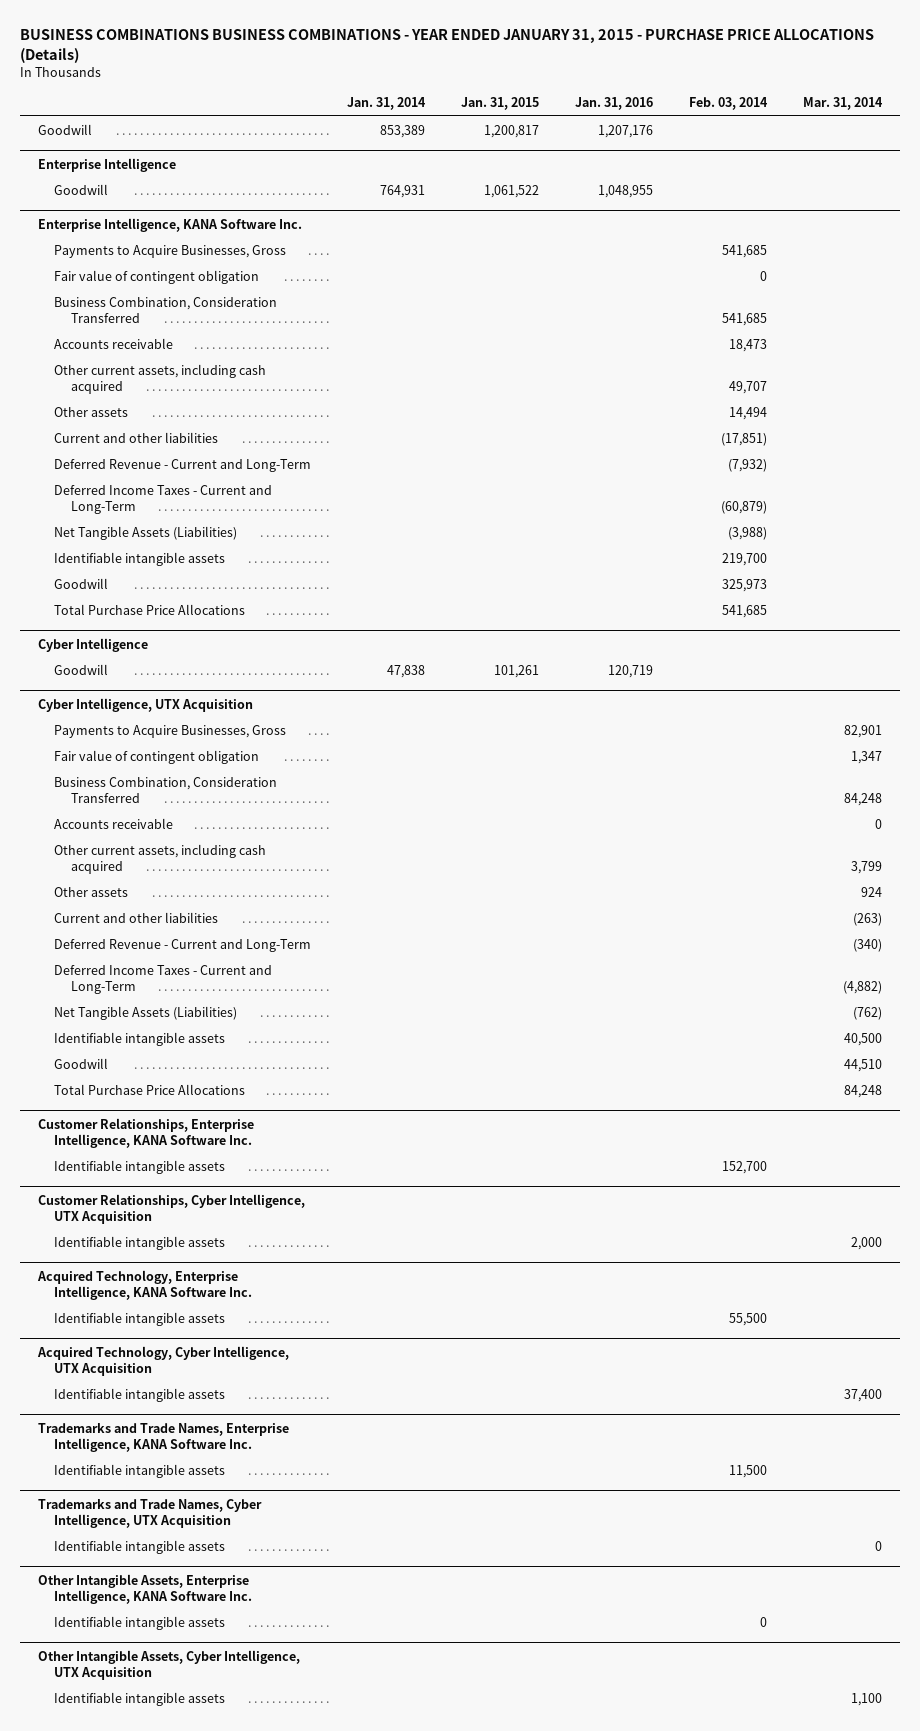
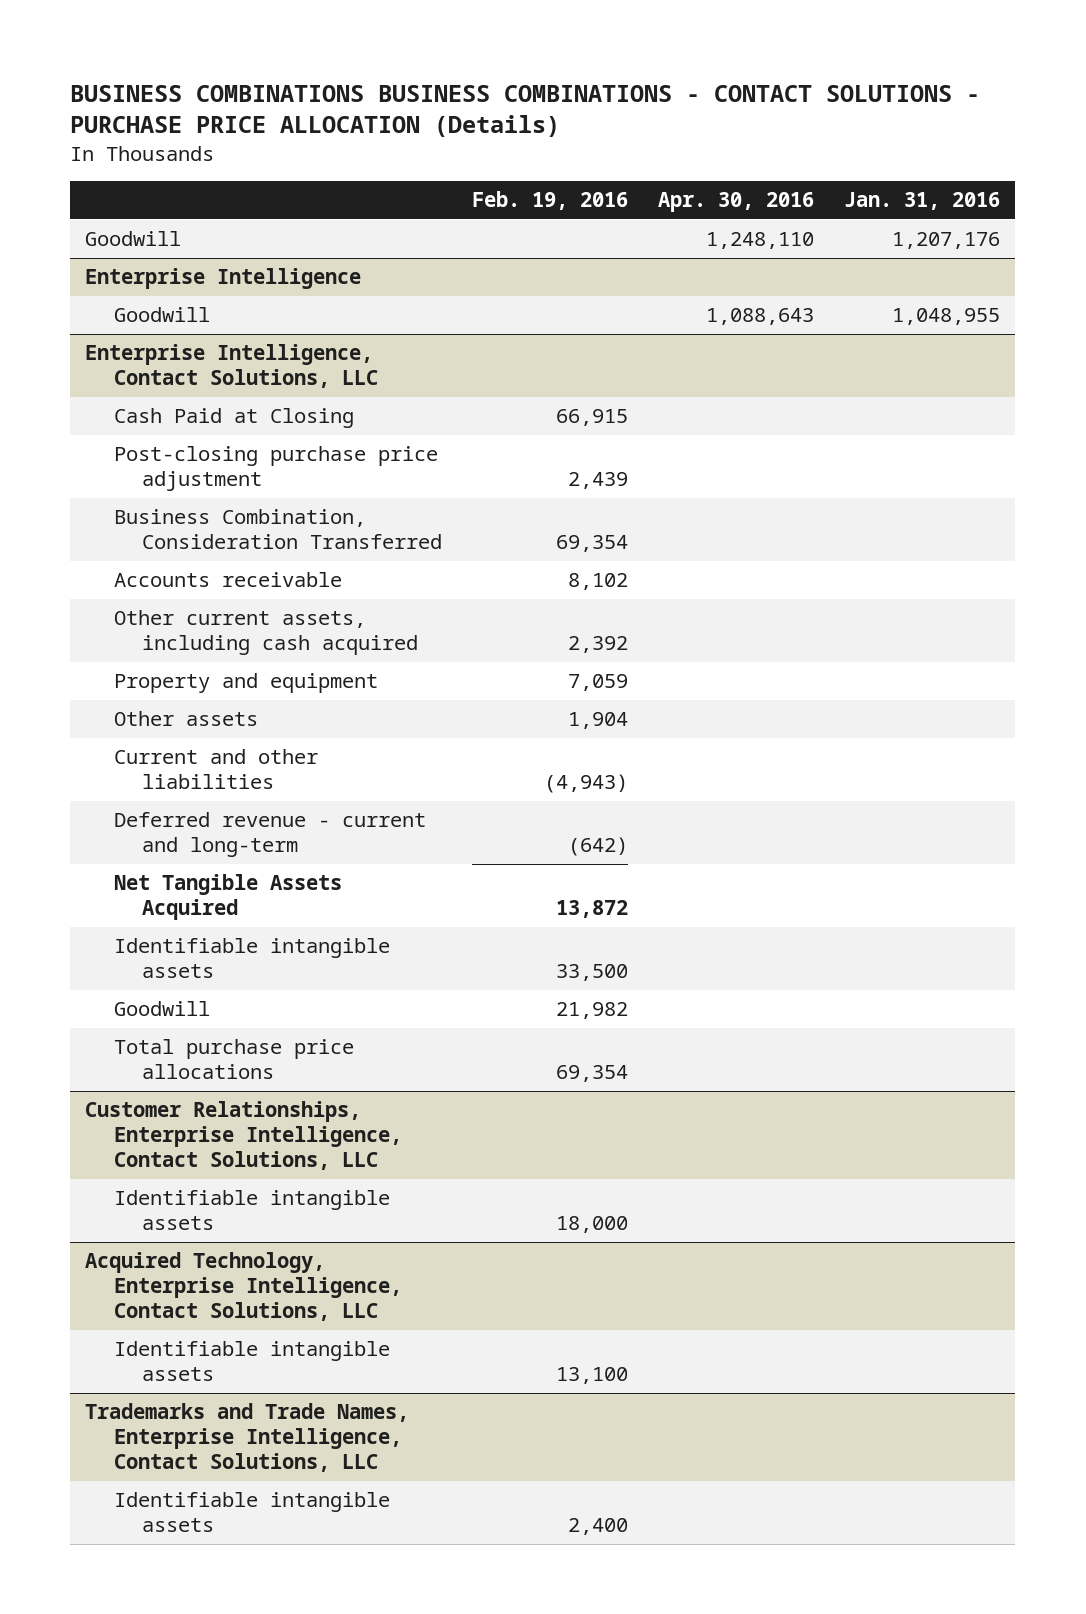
[20,28,875,63] BUSINESS COMBINATIONS BUSINESS COMBINATIONS - YEAR ENDED JANUARY 31, 2015 - PURCHASE PRICE ALLOCATIONS (Details) -> [70,84,981,138] BUSINESS COMBINATIONS BUSINESS COMBINATIONS - CONTACT SOLUTIONS - PURCHASE PRICE ALLOCATION (Details)
[347,97,427,111] Jan. 31, 2014 -> none
[461,97,540,111] Jan. 31, 2015 -> none
[689,97,769,111] Feb. 03, 2014 -> none
[803,97,884,111] Mar. 31, 2014 -> none
none -> [471,191,628,211] Feb. 19, 2016
none -> [658,192,815,213] Apr. 30, 2016
[37,217,302,232] Enterprise Intelligence, KANA Software Inc. -> none
[54,244,287,258] Payments to Acquire Businesses, Gross -> none
[54,269,260,284] Fair value of contingent obligation -> none
[54,296,278,323] Business Combination, Consideration Transferred -> none
[54,337,174,349] Accounts receivable -> none
[54,363,267,394] Other current assets, including cash acquired -> none
[54,406,129,417] Other assets -> none
[54,431,219,443] Current and other liabilities -> none
[54,458,312,472] Deferred Revenue - Current and Long-Term -> none
[54,484,273,514] Deferred Income Taxes - Current and Long-Term -> none
[54,525,238,540] Net Tangible Assets (Liabilities) -> none
[54,551,226,566] Identifiable intangible assets -> none
[54,577,109,589] Goodwill -> none
[54,603,246,615] Total Purchase Price Allocations -> none
[37,637,148,652] Cyber Intelligence -> none
[54,663,109,675] Goodwill -> none
[37,697,253,712] Cyber Intelligence, UTX Acquisition -> none
[54,724,287,738] Payments to Acquire Businesses, Gross -> none
[54,749,260,764] Fair value of contingent obligation -> none
[54,776,278,803] Business Combination, Consideration Transferred -> none
[54,817,174,829] Accounts receivable -> none
[54,843,267,874] Other current assets, including cash acquired -> none
[54,886,129,897] Other assets -> none
[54,911,219,923] Current and other liabilities -> none
[54,938,312,952] Deferred Revenue - Current and Long-Term -> none
[54,964,273,994] Deferred Income Taxes - Current and Long-Term -> none
[54,1005,238,1020] Net Tangible Assets (Liabilities) -> none
[54,1031,226,1046] Identifiable intangible assets -> none
[54,1057,109,1069] Goodwill -> none
[54,1083,246,1095] Total Purchase Price Allocations -> none
[37,1117,254,1148] Customer Relationships, Enterprise Intelligence, KANA Software Inc. -> none
[54,1159,226,1174] Identifiable intangible assets -> none
[37,1193,305,1224] Customer Relationships, Cyber Intelligence, UTX Acquisition -> none
[54,1235,226,1250] Identifiable intangible assets -> none
[36,1269,253,1300] Acquired Technology, Enterprise Intelligence, KANA Software Inc. -> none
[54,1311,226,1326] Identifiable intangible assets -> none
[36,1345,289,1376] Acquired Technology, Cyber Intelligence, UTX Acquisition -> none
[54,1387,226,1402] Identifiable intangible assets -> none
none -> [85,344,378,389] Enterprise Intelligence, Contact Solutions, LLC
none -> [113,408,354,429] Cash Paid at Closing
none -> [113,446,438,492] Post-closing purchase price adjustment
none -> [113,509,442,550] Business Combination, Consideration Transferred
none -> [113,572,342,588] Accounts receivable
none -> [113,610,418,656] Other current assets, including cash acquired
none -> [113,673,378,694] Property and equipment
none -> [113,711,258,727] Other assets
none -> [113,749,318,790] Current and other liabilities
none -> [113,812,426,858] Deferred revenue - current and long-term
none -> [113,874,342,921] Net Tangible Assets Acquired
none -> [113,938,390,979] Identifiable intangible assets
none -> [113,1001,210,1017] Goodwill
none -> [113,1039,354,1080] Total purchase price allocations
none -> [85,1101,402,1171] Customer Relationships, Enterprise Intelligence, Contact Solutions, LLC
none -> [113,1190,390,1231] Identifiable intangible assets
none -> [85,1252,402,1322] Acquired Technology, Enterprise Intelligence, Contact Solutions, LLC
none -> [113,1341,390,1382] Identifiable intangible assets
[37,1422,289,1452] Trademarks and Trade Names, Enterprise Intelligence, KANA Software Inc. -> [85,1403,410,1473] Trademarks and Trade Names, Enterprise Intelligence, Contact Solutions, LLC
[37,1498,262,1528] Trademarks and Trade Names, Cyber Intelligence, UTX Acquisition -> none
[54,1539,226,1554] Identifiable intangible assets -> none
[37,1573,253,1604] Other Intangible Assets, Enterprise Intelligence, KANA Software Inc. -> none
[54,1615,226,1630] Identifiable intangible assets -> none
[37,1649,300,1680] Other Intangible Assets, Cyber Intelligence, UTX Acquisition -> none
[54,1691,226,1706] Identifiable intangible assets -> none

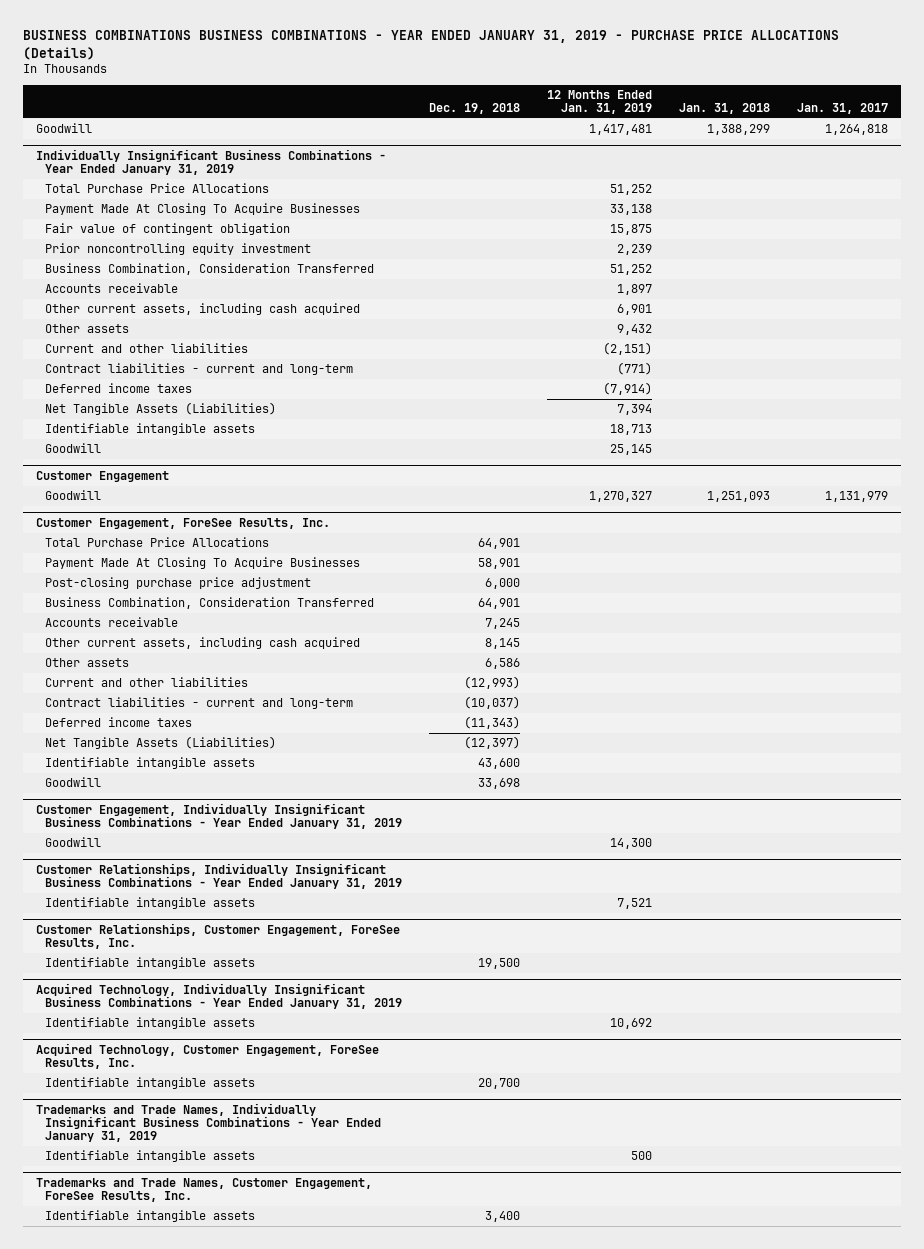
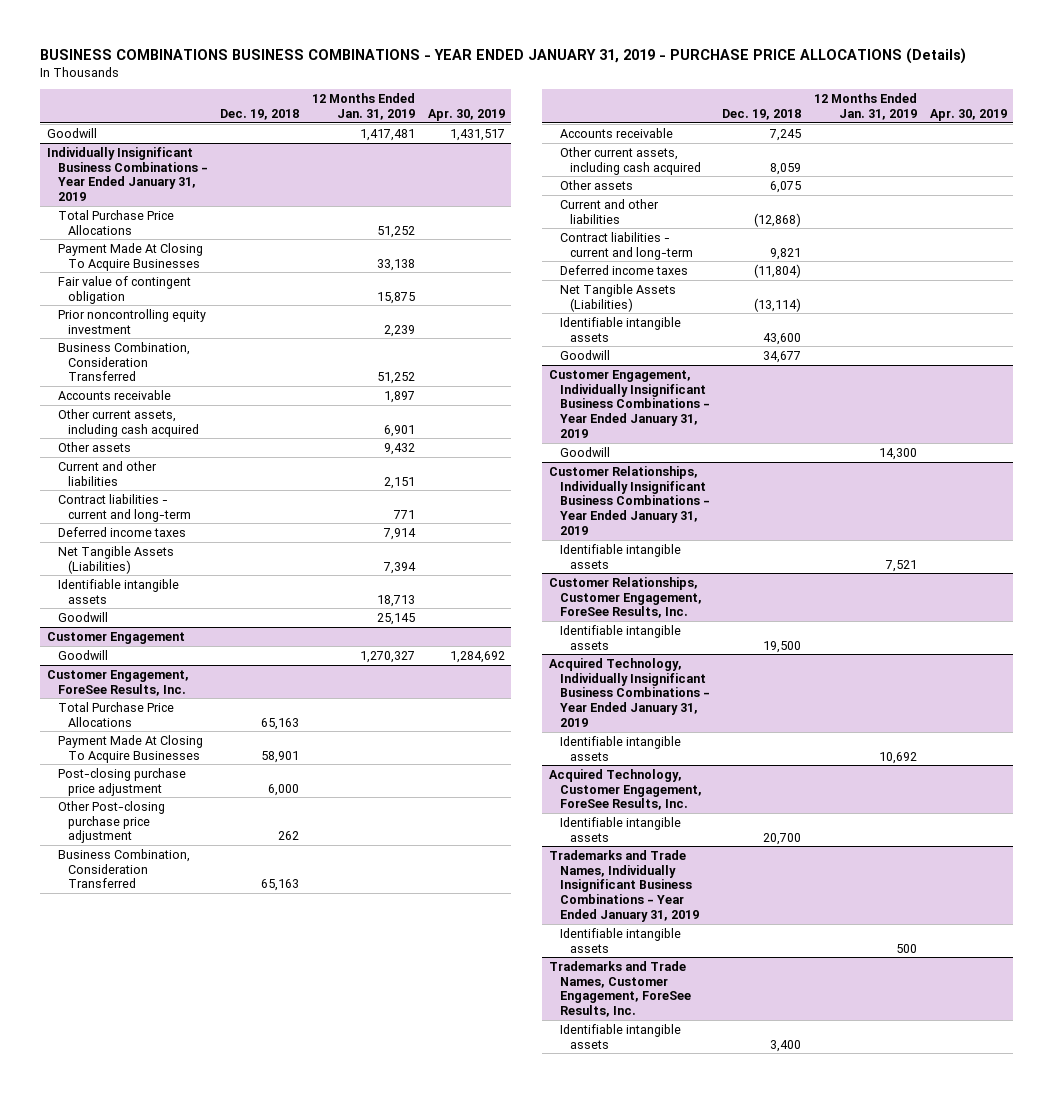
[678,103,770,115] Jan. 31, 2018 -> none
[796,103,888,115] Jan. 31, 2017 -> none
none -> [427,108,505,121] Apr. 30, 2019
[602,342,652,356] (2,151) -> [384,476,416,489] 2,151
[616,362,652,376] (771) -> [393,509,416,519] 771
[602,382,652,396] (7,914) -> [383,527,417,540] 7,914
[477,538,520,550] 64,901 -> [261,717,300,730] 65,163
none -> [57,800,165,844] Other Post-closing purchase price adjustment
[477,598,520,610] 64,901 -> [261,879,300,892] 65,163
[484,638,520,650] 8,145 -> [770,162,802,175] 8,059
[484,658,520,670] 6,586 -> [770,180,802,193] 6,075
[463,676,520,690] (12,993) -> [754,212,802,227] (12,868)
[463,696,520,710] (10,037) -> [770,247,802,260] 9,821
[463,716,520,730] (11,343) -> [754,263,802,278] (11,804)
[463,736,520,750] (12,397) -> [754,297,802,312] (13,114)
[477,778,520,790] 33,698 -> [763,350,802,363] 34,677

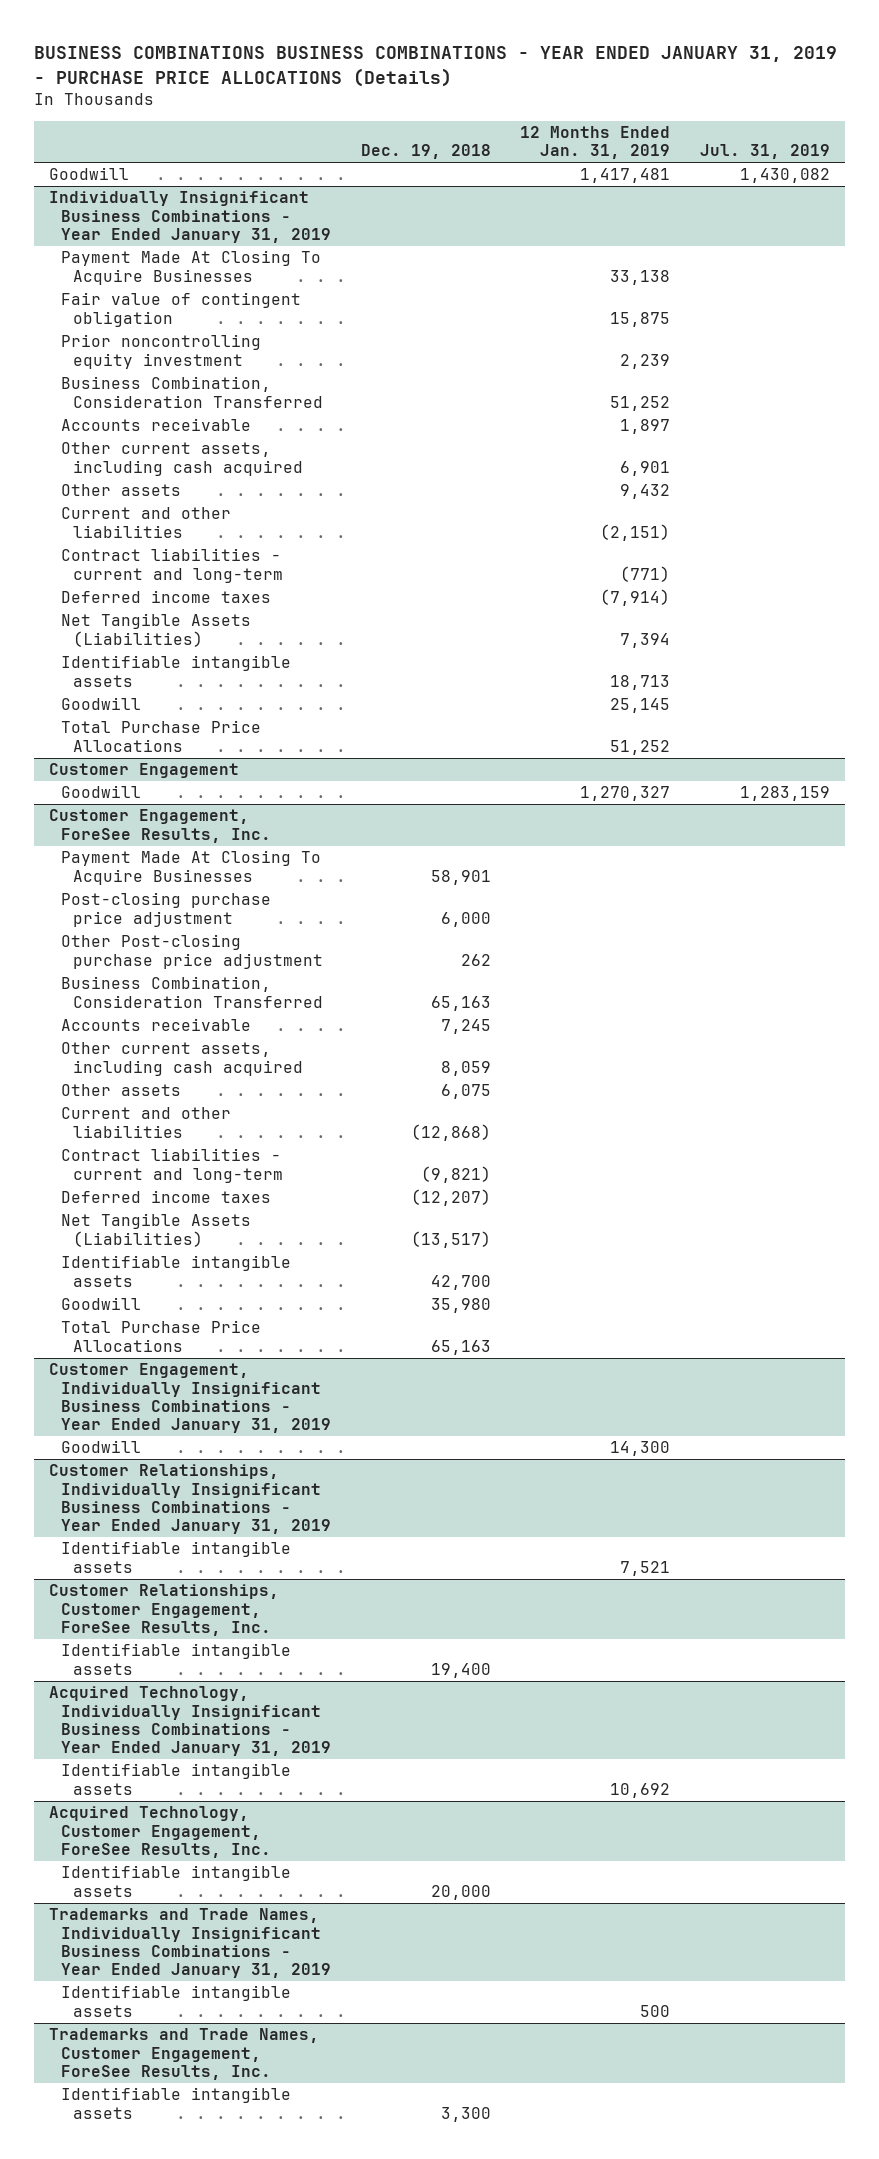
[427,108,505,121] Apr. 30, 2019 -> none
none -> [700,144,831,160] Jul. 31, 2019
[384,476,416,489] 2,151 -> [600,523,671,541] (2,151)
[393,509,416,519] 771 -> [620,565,671,582] (771)
[383,527,417,540] 7,914 -> [600,589,671,607] (7,914)
[57,209,174,235] Total Purchase Price Allocations -> [61,720,262,752] Total Purchase Price Allocations
[770,247,802,260] 9,821 -> [420,1165,491,1183] (9,821)
[754,263,802,278] (11,804) -> [410,1189,491,1207] (12,207)
[754,297,802,312] (13,114) -> [410,1230,491,1248] (13,517)
[763,332,802,345] 43,600 -> [430,1274,491,1290] 42,700
[763,350,802,363] 34,677 -> [430,1298,491,1314] 35,980
[57,701,174,727] Total Purchase Price Allocations -> [61,1320,262,1352] Total Purchase Price Allocations
[763,640,802,653] 19,500 -> [430,1662,491,1678] 19,400
[763,832,802,845] 20,700 -> [430,1884,491,1900] 20,000
[770,1039,802,1052] 3,400 -> [440,2106,491,2122] 3,300

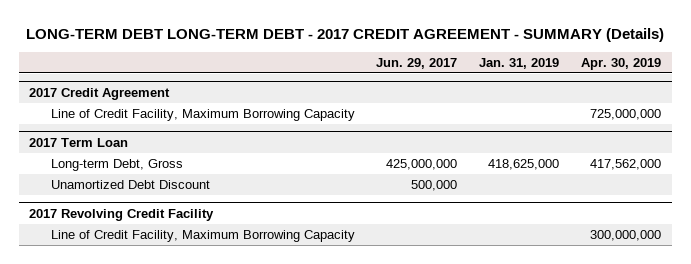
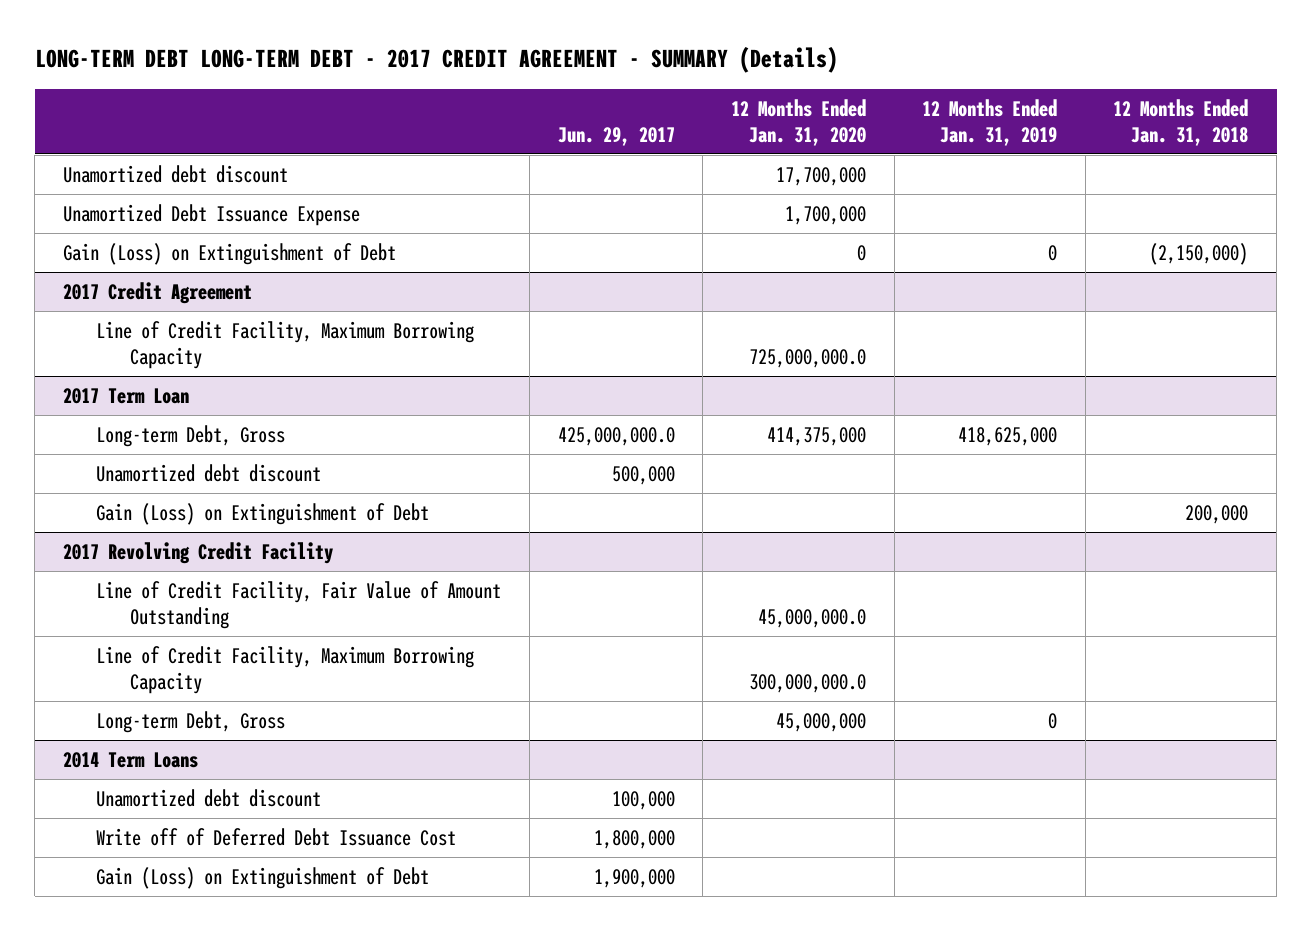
[479,58,560,70] Jan. 31, 2019 -> none
[581,58,662,71] Apr. 30, 2019 -> none
none -> [730,98,866,146] 12 Months Ended Jan. 31, 2020
none -> [922,98,1058,146] 12 Months Ended Jan. 31, 2019
none -> [1113,98,1249,146] 12 Months Ended Jan. 31, 2018
none -> [62,164,288,183] Unamortized debt discount
none -> [62,203,360,226] Unamortized Debt Issuance Expense
none -> [62,242,396,265] Gain (Loss) on Extinguishment of Debt
[386,158,458,170] 425,000,000 -> [557,426,675,446] 425,000,000.0
[50,179,210,189] Unamortized Debt Discount -> [96,463,322,482] Unamortized debt discount
none -> [96,502,430,525] Gain (Loss) on Extinguishment of Debt
none -> [96,580,502,629] Line of Credit Facility, Fair Value of Amount Outstanding
none -> [96,710,286,733] Long-term Debt, Gross
none -> [62,751,198,768] 2014 Term Loans
none -> [96,788,322,807] Unamortized debt discount
none -> [96,827,457,846] Write off of Deferred Debt Issuance Cost
none -> [96,866,430,889] Gain (Loss) on Extinguishment of Debt

